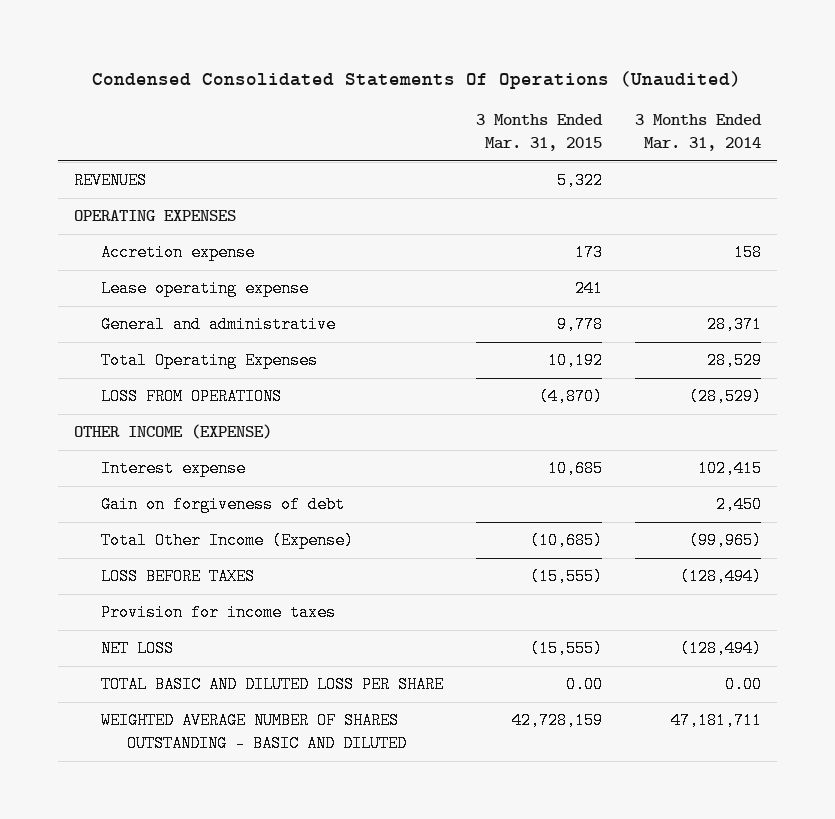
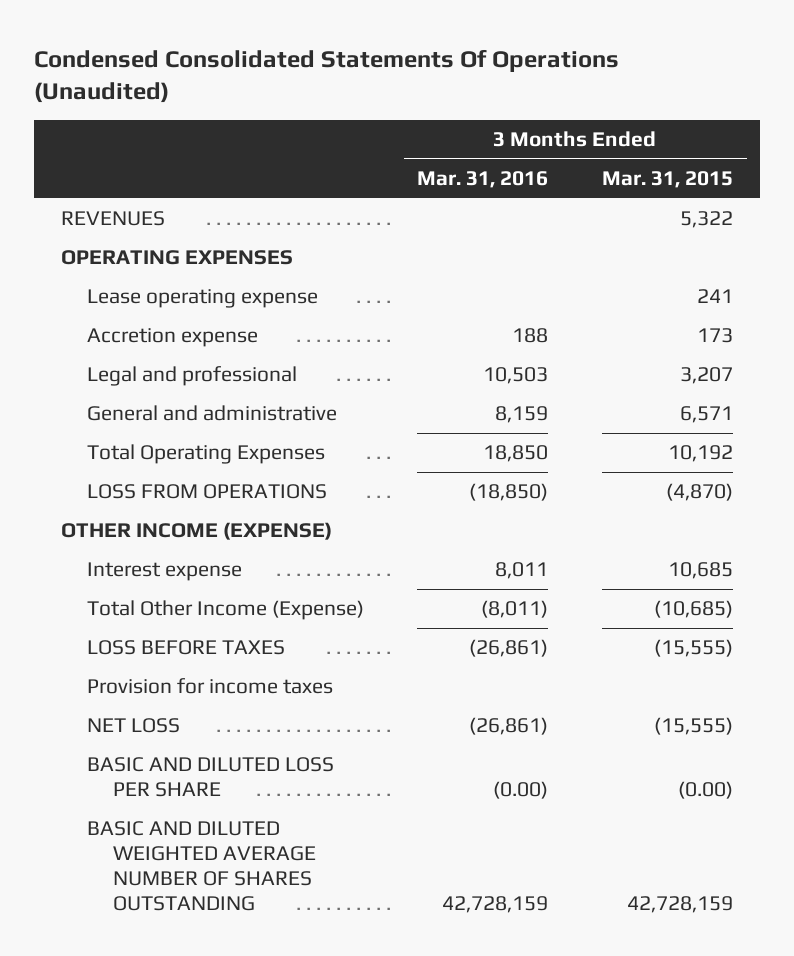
[634,114,762,151] 3 Months Ended Mar. 31, 2014 -> none
none -> [417,171,549,189] Mar. 31, 2016
[100,244,255,262] Accretion expense -> [86,328,258,348] Accretion expense
none -> [86,366,297,387] Legal and professional
[556,316,603,334] 9,778 -> [680,406,734,424] 6,571
[100,496,345,514] Gain on forgiveness of debt -> none
[100,676,444,694] TOTAL BASIC AND DILUTED LOSS PER SHARE -> [86,757,334,798] BASIC AND DILUTED LOSS PER SHARE
[565,676,603,694] 0.00 -> [678,781,734,800] (0.00)
[100,712,408,752] WEIGHTED AVERAGE NUMBER OF SHARES OUTSTANDING - BASIC AND DILUTED -> [86,821,316,911] BASIC AND DILUTED WEIGHTED AVERAGE NUMBER OF SHARES OUTSTANDING

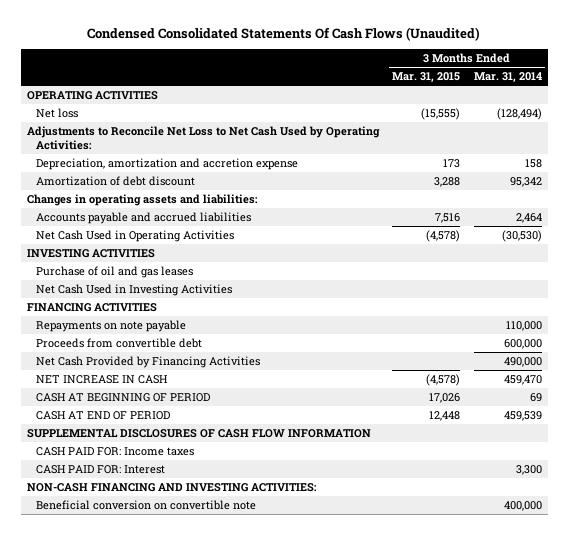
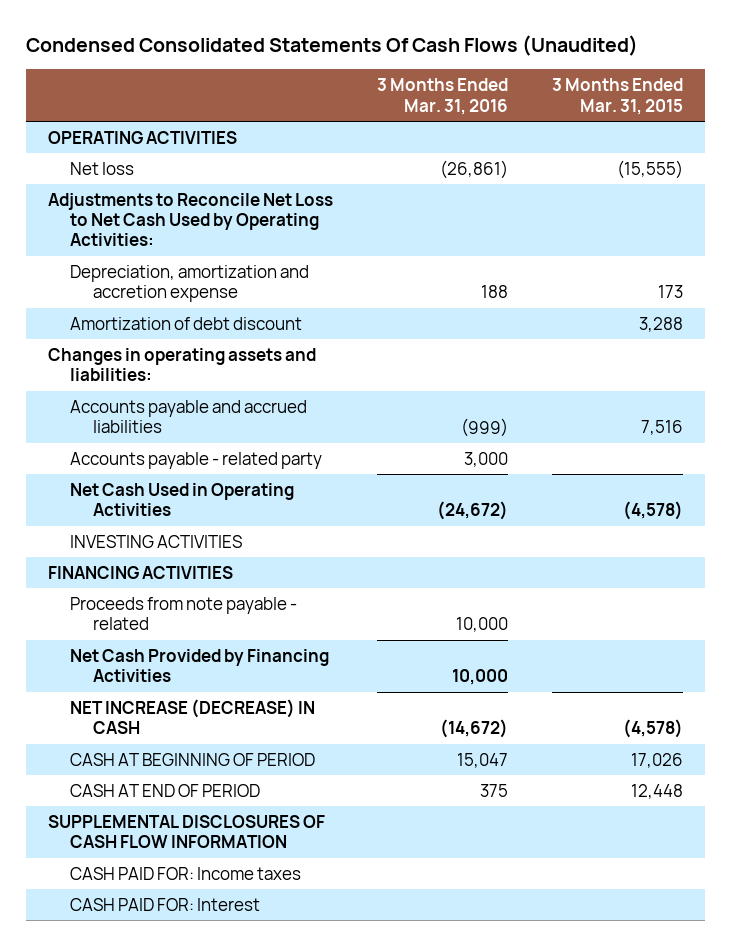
[473,72,542,83] Mar. 31, 2014 -> none
none -> [377,78,509,115] 3 Months Ended Mar. 31, 2016
none -> [70,451,323,469] Accounts payable - related party
[36,265,194,278] Purchase of oil and gas leases -> none
[36,283,233,296] Net Cash Used in Investing Activities -> none
[36,319,187,332] Repayments on note payable -> none
[36,337,203,348] Proceeds from convertible debt -> none
none -> [70,596,298,631] Proceeds from note payable - related
[36,374,169,384] NET INCREASE IN CASH -> [70,698,316,735] NET INCREASE (DECREASE) IN CASH
[27,482,318,492] NON-CASH FINANCING AND INVESTING ACTIVITIES: -> none
[36,499,257,510] Beneficial conversion on convertible note -> none

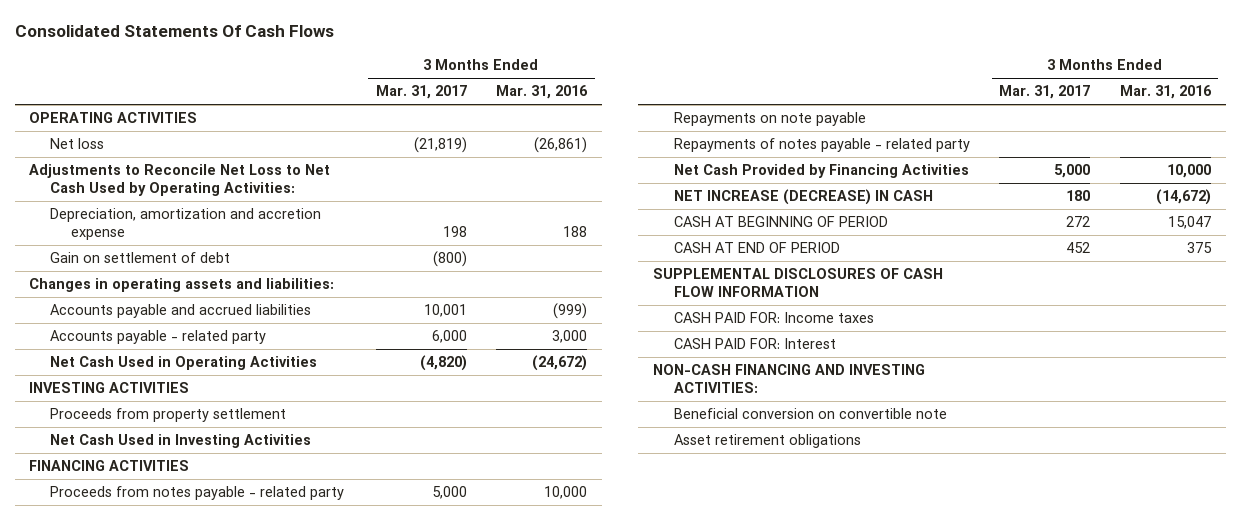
[26,35,639,57] Condensed Consolidated Statements Of Cash Flows (Unaudited) -> [14,25,334,38] Consolidated Statements Of Cash Flows
[552,78,684,115] 3 Months Ended Mar. 31, 2015 -> none
none -> [375,85,467,100] Mar. 31, 2017
[70,316,303,330] Amortization of debt discount -> none
none -> [50,252,231,264] Gain on settlement of debt
none -> [50,408,287,423] Proceeds from property settlement
none -> [50,434,312,449] Net Cash Used in Investing Activities
[70,596,298,631] Proceeds from note payable - related -> [50,486,345,501] Proceeds from notes payable - related party
none -> [673,112,866,127] Repayments on note payable
none -> [673,138,970,153] Repayments of notes payable - related party
none -> [653,364,926,393] NON-CASH FINANCING AND INVESTING ACTIVITIES:
none -> [673,408,947,420] Beneficial conversion on convertible note
none -> [673,434,861,449] Asset retirement obligations

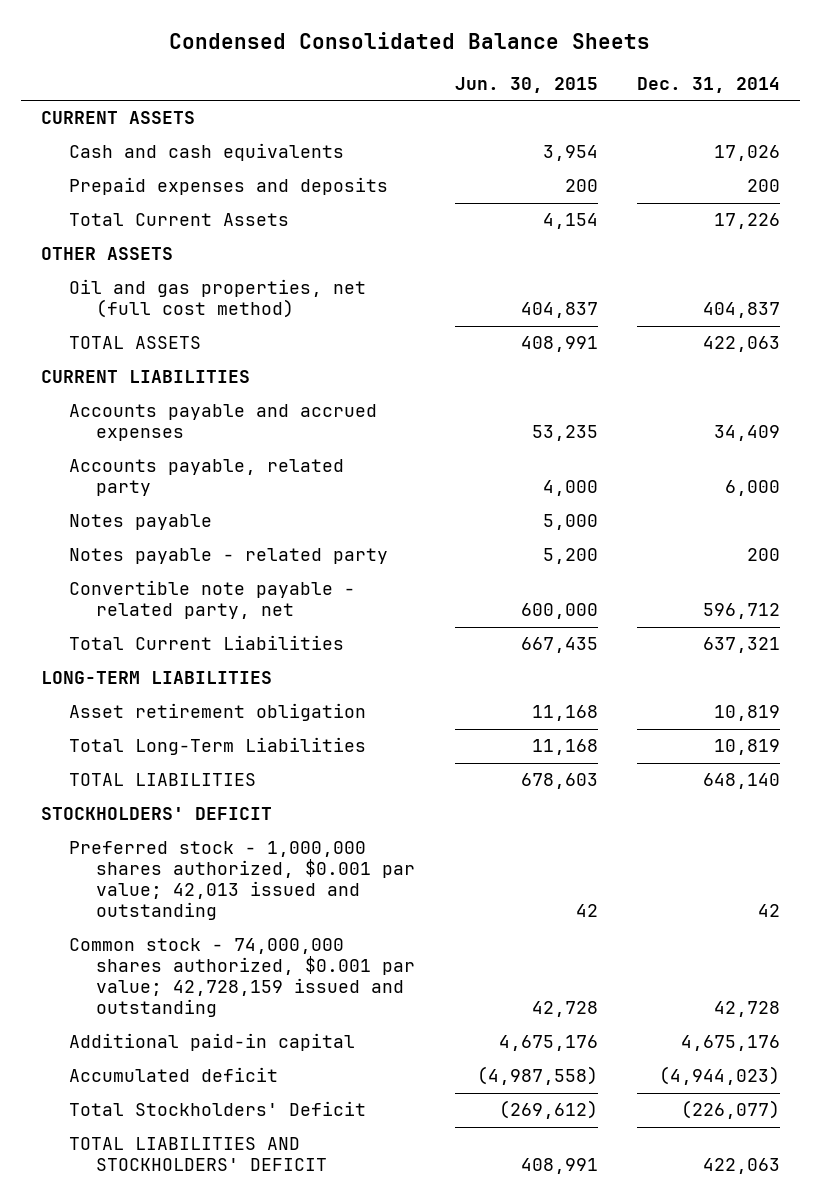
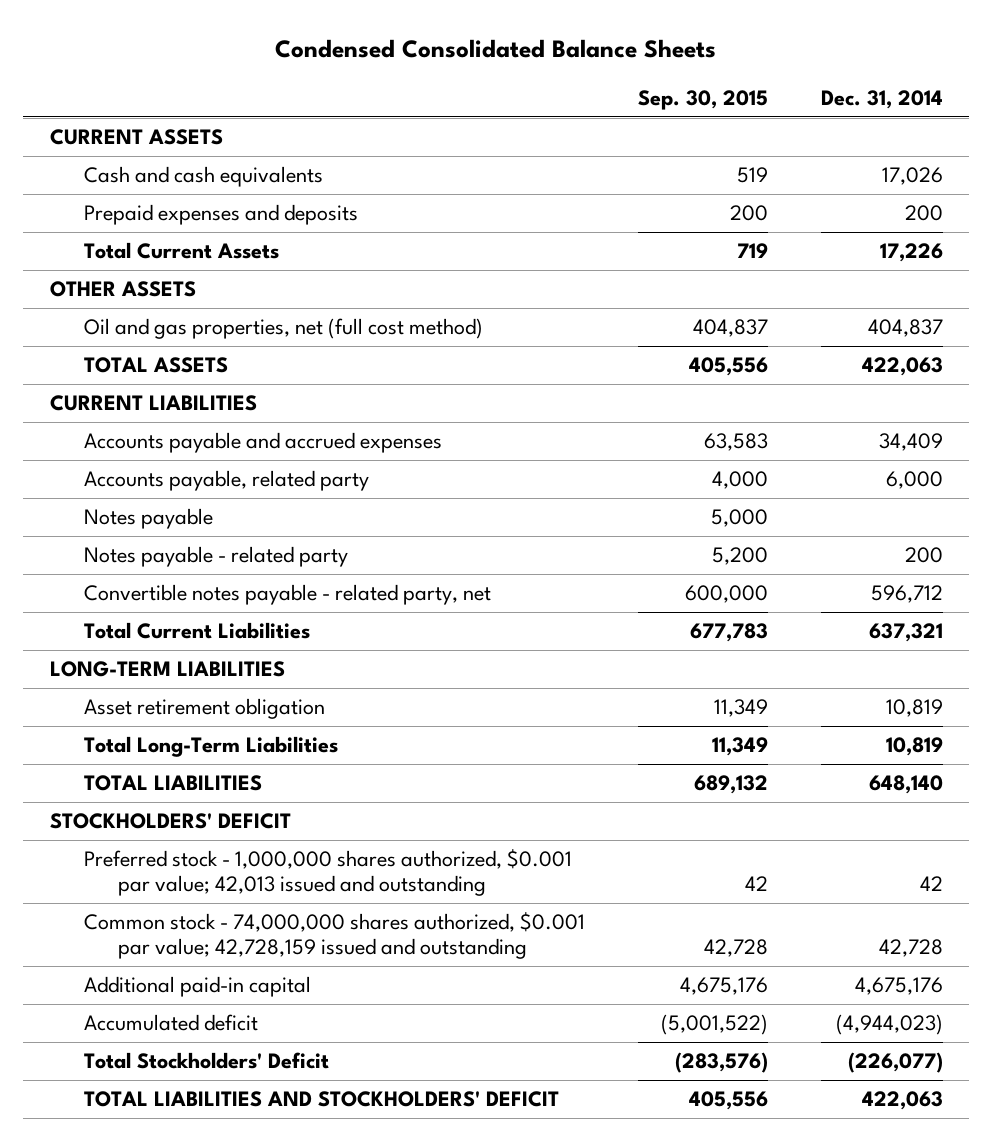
[454,76,598,93] Jun. 30, 2015 -> none
none -> [638,90,769,111] Sep. 30, 2015
[68,580,355,620] Convertible note payable - related party, net -> [84,584,492,606] Convertible notes payable - related party, net

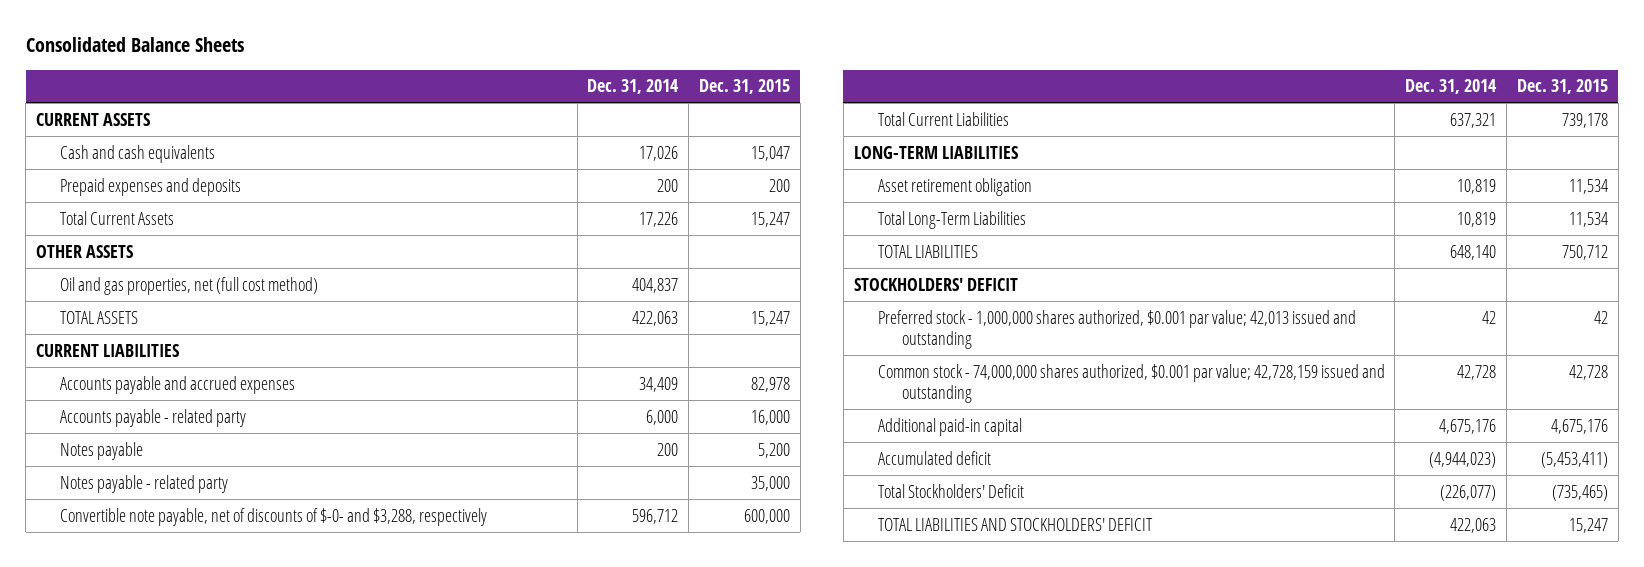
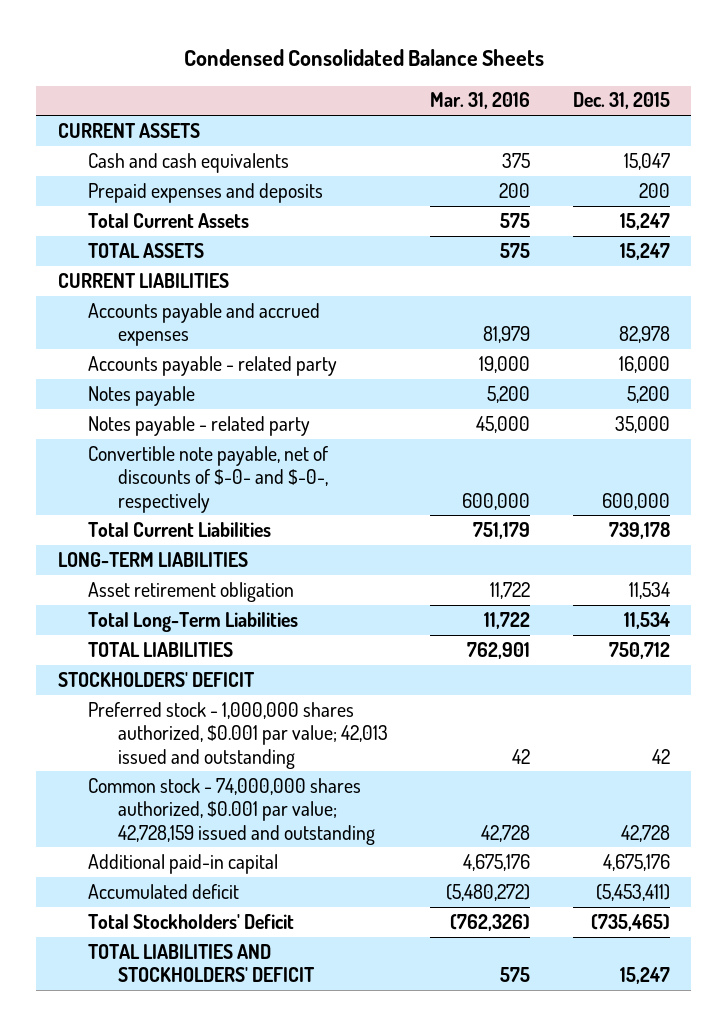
[25,37,244,53] Consolidated Balance Sheets -> [183,49,544,67] Condensed Consolidated Balance Sheets
[587,79,680,95] Dec. 31, 2014 -> none
none -> [430,92,531,110] Mar. 31, 2016
[35,244,133,258] OTHER ASSETS -> none
[59,276,318,295] Oil and gas properties, net (full cost method) -> none
[59,507,487,526] Convertible note payable, net of discounts of $-0- and $3,288, respectively -> [87,445,328,513] Convertible note payable, net of discounts of $-0- and $-0-, respectively

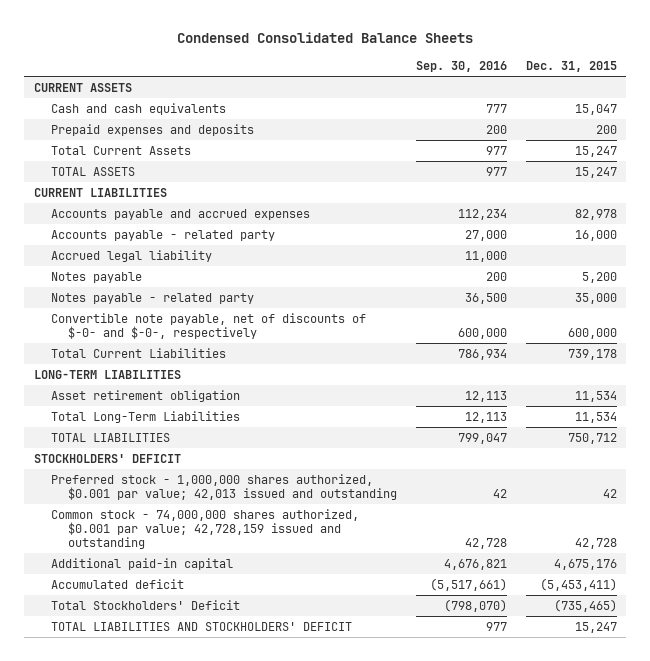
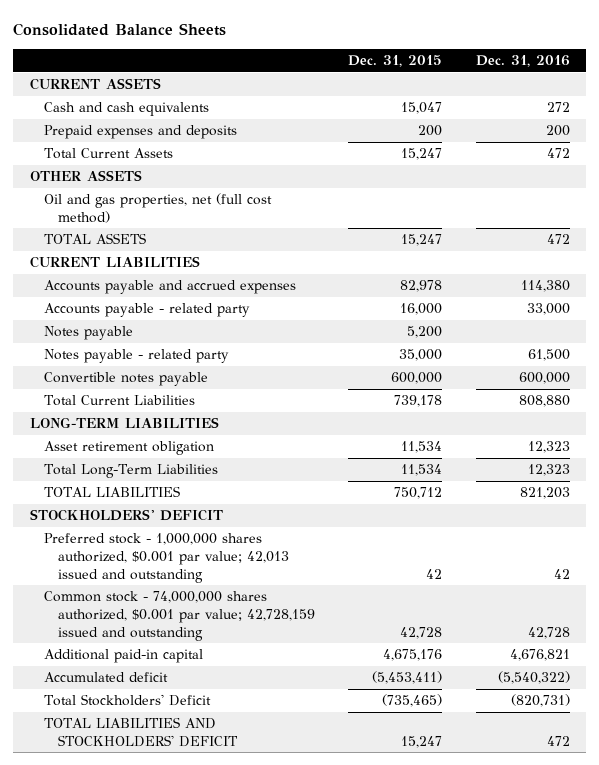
[177,32,474,44] Condensed Consolidated Balance Sheets -> [13,23,227,37] Consolidated Balance Sheets
[415,61,507,73] Sep. 30, 2016 -> none
none -> [475,55,570,68] Dec. 31, 2016
none -> [29,170,142,182] OTHER ASSETS
none -> [43,193,272,224] Oil and gas properties, net (full cost method)
[50,249,212,262] Accrued legal liability -> none
[50,312,366,339] Convertible note payable, net of discounts of $-0- and $-0-, respectively -> [43,372,208,387] Convertible notes payable

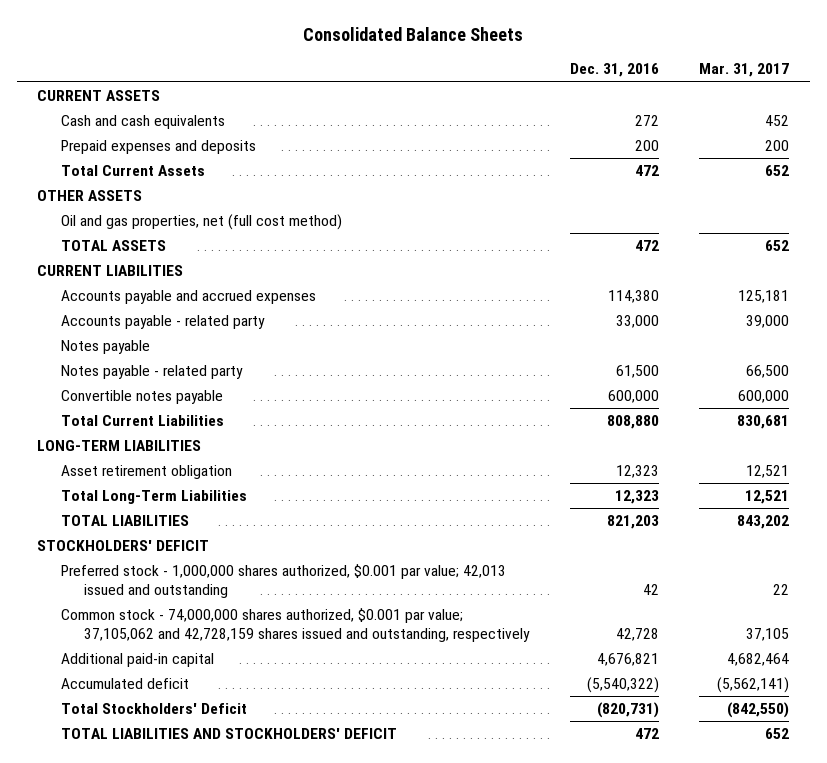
[348,55,443,68] Dec. 31, 2015 -> none
none -> [699,63,790,78] Mar. 31, 2017
[43,591,315,641] Common stock - 74,000,000 shares authorized, $0.001 par value; 42,728,159 issued and outstanding -> [60,608,531,643] Common stock - 74,000,000 shares authorized, $0.001 par value; 37,105,062 and 42,728,159 shares issued and outstanding, respectively

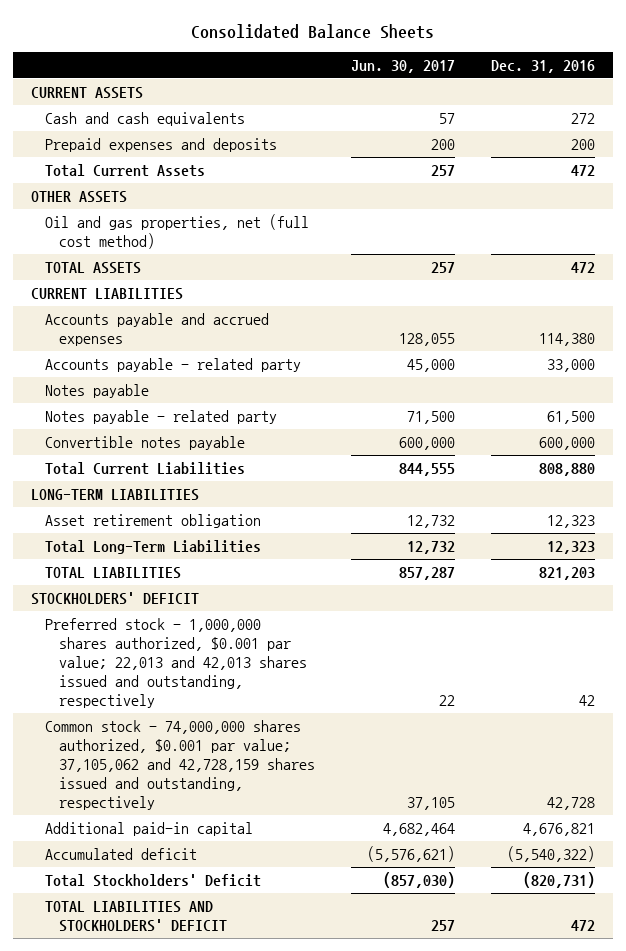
[699,63,790,78] Mar. 31, 2017 -> none
none -> [351,59,456,73] Jun. 30, 2017
[60,564,506,599] Preferred stock - 1,000,000 shares authorized, $0.001 par value; 42,013 issued and outstanding -> [45,617,308,709] Preferred stock - 1,000,000 shares authorized, $0.001 par value; 22,013 and 42,013 shares issued and outstanding, respectively

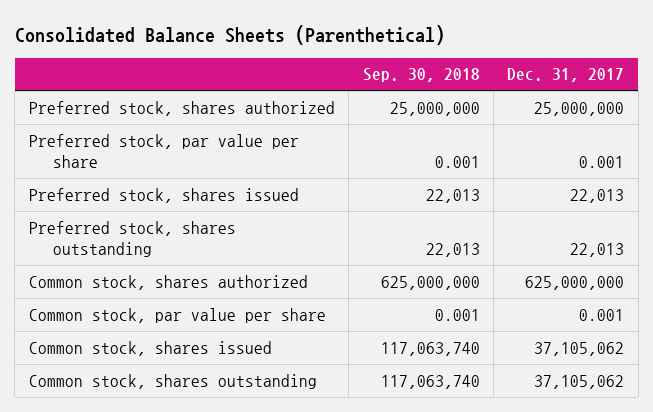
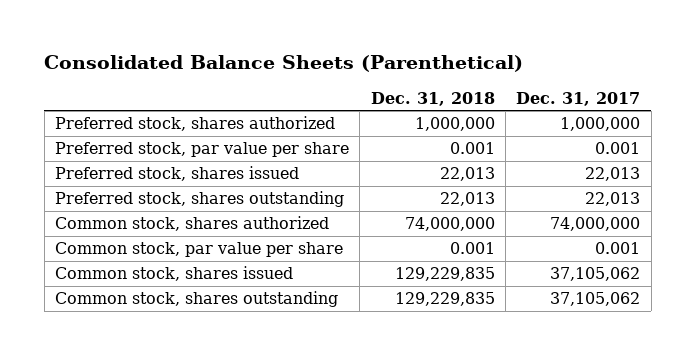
[362,68,480,83] Sep. 30, 2018 -> none
none -> [370,91,495,106] Dec. 31, 2018
[534,101,625,116] 25,000,000 -> [560,117,641,132] 1,000,000
[525,275,625,290] 625,000,000 -> [550,217,641,232] 74,000,000

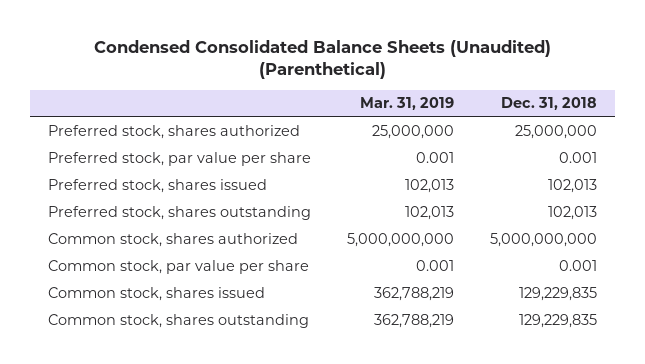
[44,55,524,73] Consolidated Balance Sheets (Parenthetical) -> [93,39,551,80] Condensed Consolidated Balance Sheets (Unaudited) (Parenthetical)
[516,91,641,106] Dec. 31, 2017 -> none
none -> [360,97,455,111] Mar. 31, 2019
[414,117,495,132] 1,000,000 -> [515,125,598,140] 25,000,000
[439,167,495,182] 22,013 -> [548,179,598,194] 102,013
[439,192,495,207] 22,013 -> [548,206,598,221] 102,013
[404,217,495,232] 74,000,000 -> [490,233,598,248] 5,000,000,000

